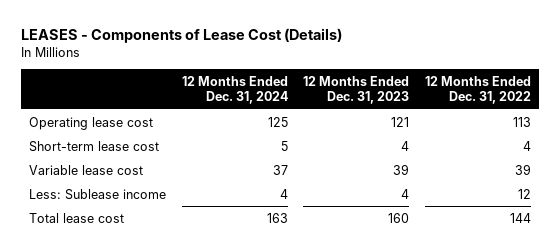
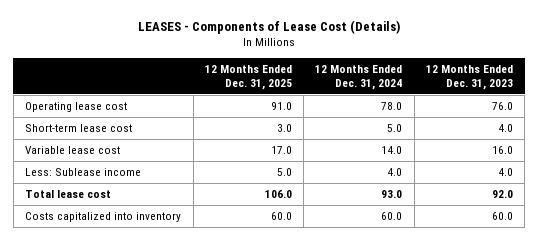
[425,75,532,105] 12 Months Ended Dec. 31, 2022 -> none
none -> [204,64,292,90] 12 Months Ended Dec. 31, 2025
[267,116,288,127] 125 -> [381,101,403,110] 78.0
[391,116,410,127] 121 -> [492,101,514,110] 76.0
[280,140,288,151] 5 -> [387,123,403,132] 5.0
[401,140,410,151] 4 -> [498,123,514,132] 4.0
[272,164,288,175] 37 -> [381,145,403,154] 14.0
[393,163,410,175] 39 -> [492,145,514,154] 16.0
[279,188,288,199] 4 -> [387,167,403,176] 4.0
[401,188,410,199] 4 -> [498,167,514,176] 4.0
[266,212,288,223] 163 -> [381,189,403,198] 93.0
[388,212,410,223] 160 -> [492,189,514,198] 92.0
none -> [25,211,182,222] Costs capitalized into inventory

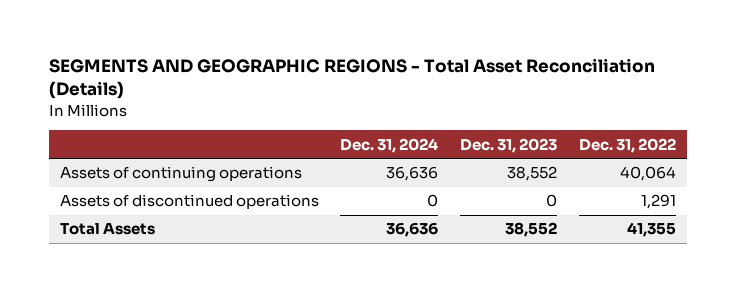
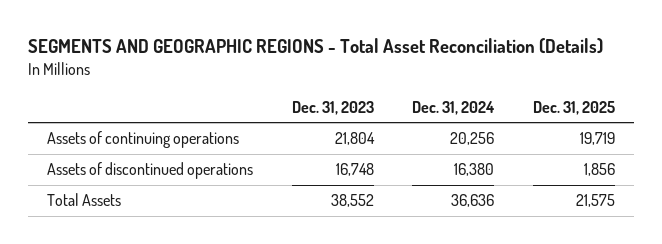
[578,137,676,153] Dec. 31, 2022 -> none
none -> [532,100,615,115] Dec. 31, 2025
[386,166,439,182] 36,636 -> [450,132,495,146] 20,256
[507,166,558,182] 38,552 -> [334,132,375,146] 21,804
[427,194,439,208] 0 -> [454,163,495,177] 16,380
[546,194,558,208] 0 -> [335,163,374,177] 16,748

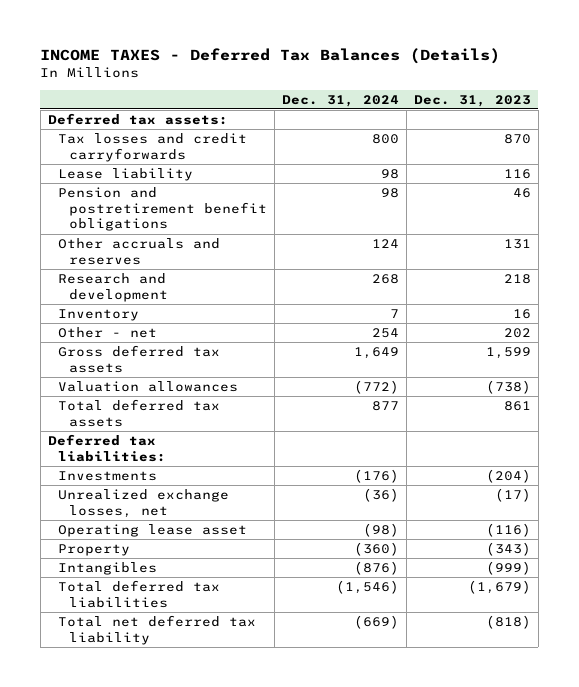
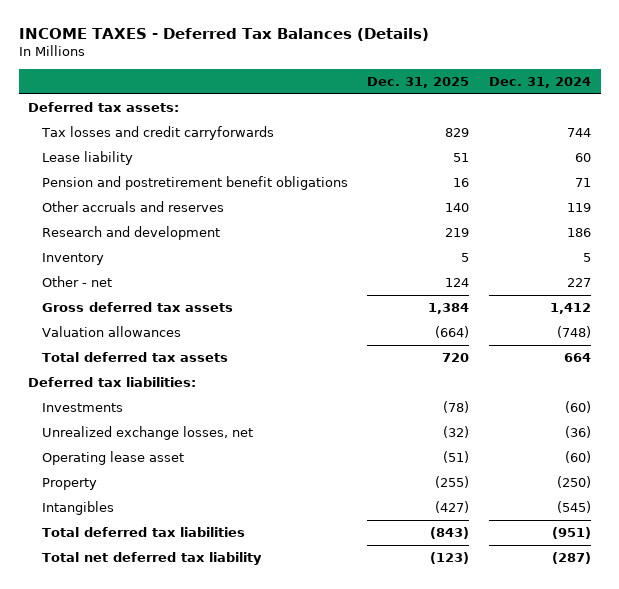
[413,94,531,107] Dec. 31, 2023 -> none
none -> [367,77,470,89] Dec. 31, 2025
[372,134,400,145] 800 -> [567,128,592,138] 744
[381,169,400,180] 98 -> [575,153,592,163] 60
[381,188,400,199] 98 -> [575,178,592,188] 71
[372,239,400,249] 124 -> [567,203,592,213] 119
[372,274,400,285] 268 -> [567,228,592,238] 186
[390,309,400,319] 7 -> [583,253,592,263] 5
[372,328,400,339] 254 -> [567,278,592,288] 227
[354,347,400,360] 1,649 -> [550,303,592,315] 1,412
[354,380,400,395] (772) -> [557,326,592,339] (748)
[372,401,400,412] 877 -> [564,353,592,363] 664
[354,469,400,484] (176) -> [565,401,592,414] (60)
[363,523,400,538] (98) -> [565,451,592,464] (60)
[354,542,400,557] (360) -> [557,476,592,489] (250)
[354,561,400,576] (876) -> [557,501,592,514] (545)
[336,580,400,595] (1,546) -> [552,527,592,540] (951)
[354,615,400,630] (669) -> [552,552,592,565] (287)

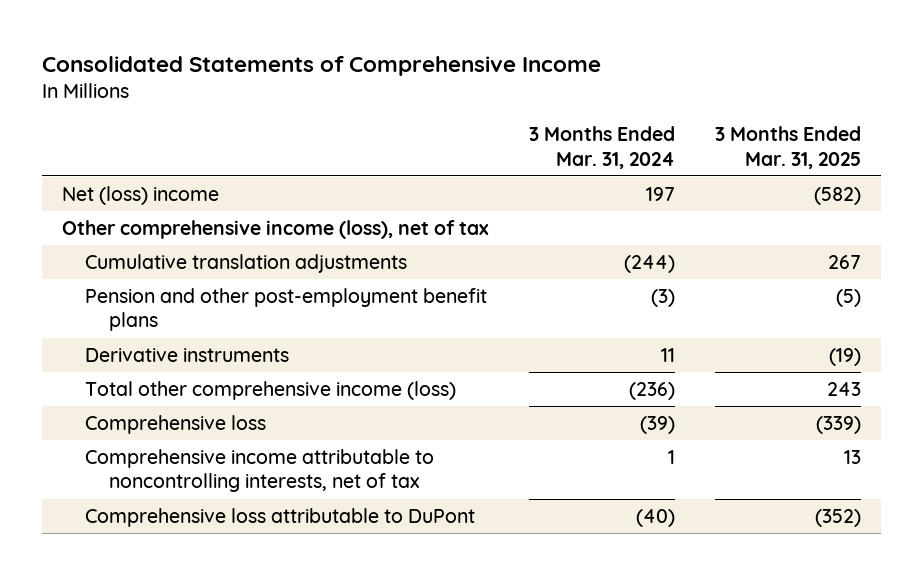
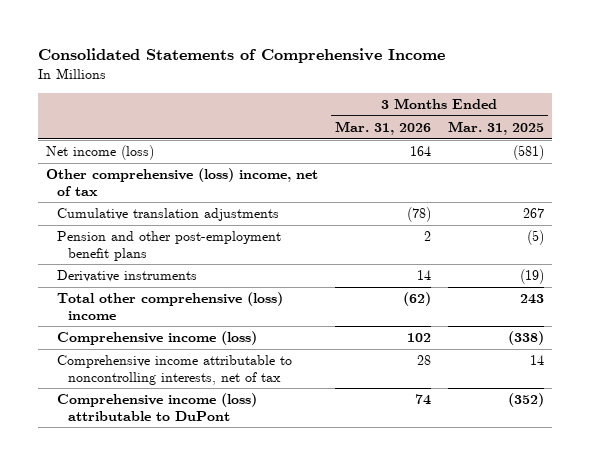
[528,126,675,169] 3 Months Ended Mar. 31, 2024 -> none
none -> [335,121,432,136] Mar. 31, 2026
[61,185,219,205] Net (loss) income -> [46,145,155,161] Net income (loss)
[813,186,861,205] (582) -> [512,145,544,161] (581)
[61,219,489,239] Other comprehensive income (loss), net of tax -> [46,168,319,196] Other comprehensive (loss) income, net of tax
[85,380,457,400] Total other comprehensive income (loss) -> [57,292,284,320] Total other comprehensive (loss) income
[85,414,267,434] Comprehensive loss -> [57,331,258,346] Comprehensive income (loss)
[815,415,861,434] (339) -> [507,331,544,346] (338)
[843,449,861,464] 13 -> [529,355,544,366] 14
[85,507,476,527] Comprehensive loss attributable to DuPont -> [57,393,258,421] Comprehensive income (loss) attributable to DuPont

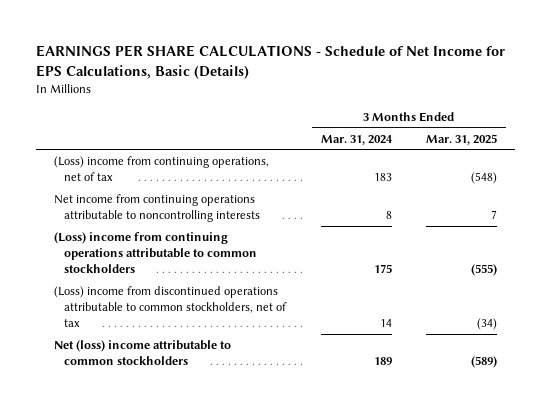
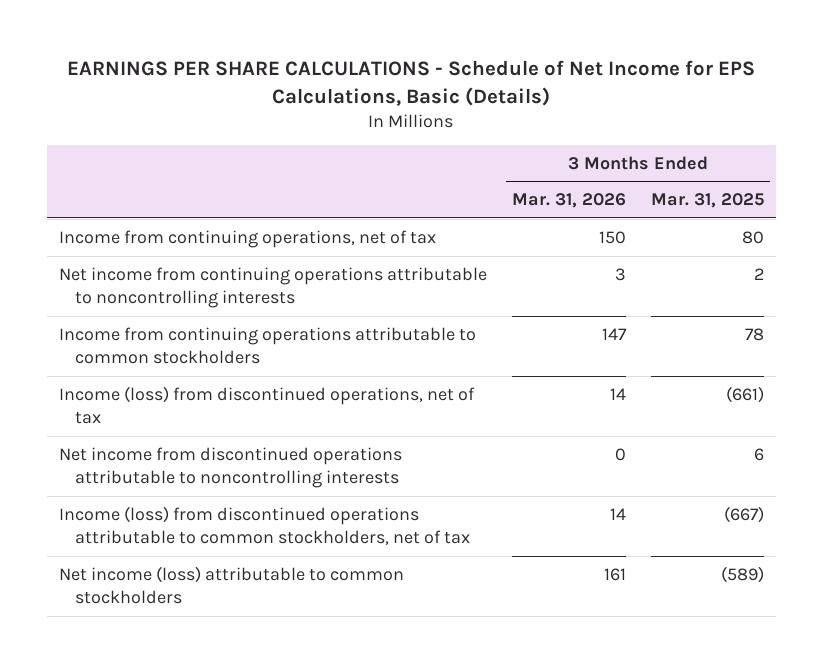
[320,134,393,145] Mar. 31, 2024 -> none
none -> [511,193,626,209] Mar. 31, 2026
[53,156,269,182] (Loss) income from continuing operations, net of tax -> [59,229,437,248] Income from continuing operations, net of tax
[471,172,498,185] (548) -> [741,230,764,244] 80
[491,210,498,220] 7 -> [753,267,764,280] 2
[53,232,257,273] (Loss) income from continuing operations attributable to common stockholders -> [59,326,477,364] Income from continuing operations attributable to common stockholders
[471,263,498,276] (555) -> [744,327,764,341] 78
none -> [59,385,476,424] Income (loss) from discontinued operations, net of tax
none -> [59,446,403,488] Net income from discontinued operations attributable to noncontrolling interests
[53,286,287,327] (Loss) income from discontinued operations attributable to common stockholders, net of tax -> [59,505,471,545] Income (loss) from discontinued operations attributable to common stockholders, net of tax
[477,317,498,330] (34) -> [723,505,764,523] (667)
[53,340,231,366] Net (loss) income attributable to common stockholders -> [59,565,405,604] Net income (loss) attributable to common stockholders

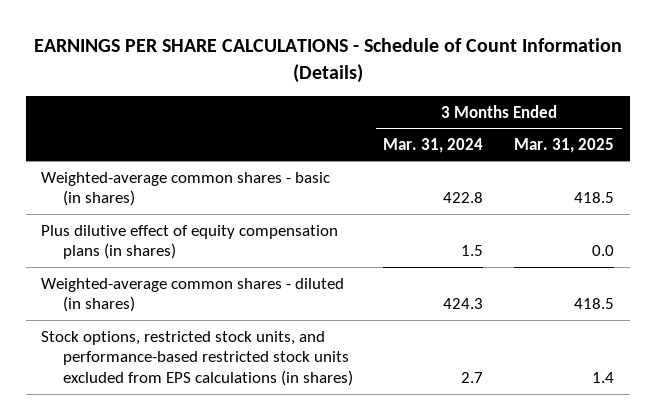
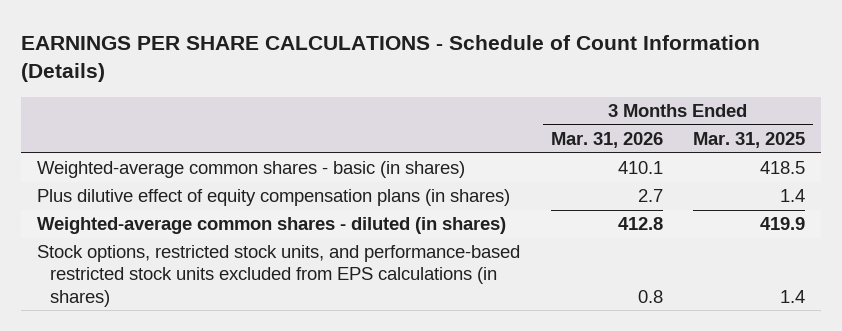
[383,137,484,153] Mar. 31, 2024 -> none
none -> [550,131,663,148] Mar. 31, 2026
[592,245,615,257] 0.0 -> [780,189,806,203] 1.4
[574,298,615,310] 418.5 -> [760,217,806,231] 419.9

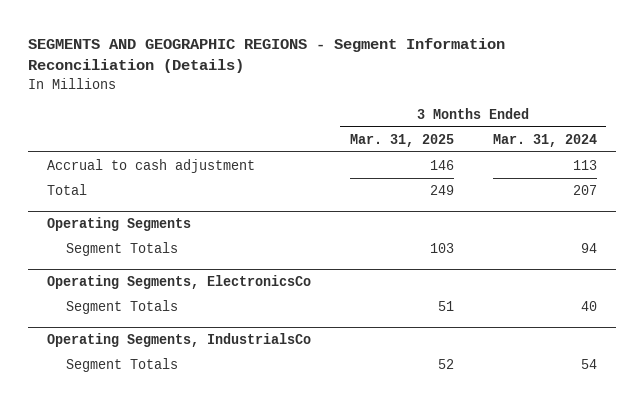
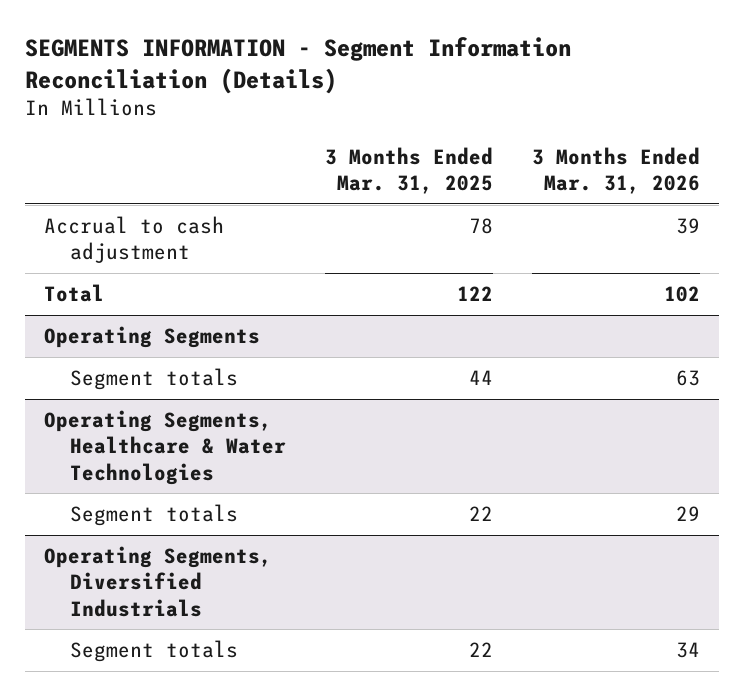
[27,37,505,74] SEGMENTS AND GEOGRAPHIC REGIONS - Segment Information Reconciliation (Details) -> [24,37,571,94] SEGMENTS INFORMATION - Segment Information Reconciliation (Details)
[492,133,597,147] Mar. 31, 2024 -> none
none -> [531,146,700,194] 3 Months Ended Mar. 31, 2026
[429,159,454,170] 146 -> [469,218,494,235] 78
[429,184,454,195] 249 -> [457,286,494,302] 122
[47,275,312,290] Operating Segments, ElectronicsCo -> none
[47,333,312,348] Operating Segments, IndustrialsCo -> none
[65,241,178,256] Segment Totals -> [70,368,239,391] Segment totals
[429,242,454,253] 103 -> [469,370,494,386] 44
none -> [43,410,287,485] Operating Segments, Healthcare & Water Technologies
[65,299,178,314] Segment Totals -> [70,504,239,527] Segment totals
[437,300,454,311] 51 -> [469,506,494,522] 22
none -> [43,546,272,617] Operating Segments, Diversified Industrials
[65,357,178,372] Segment Totals -> [70,640,239,663] Segment totals
[437,358,454,369] 52 -> [469,642,494,658] 22

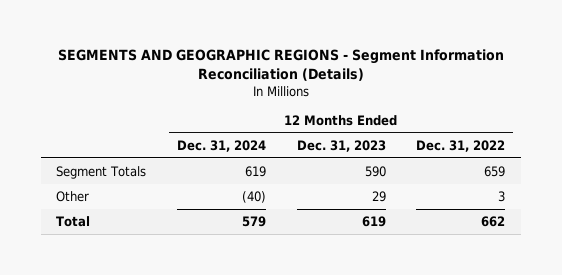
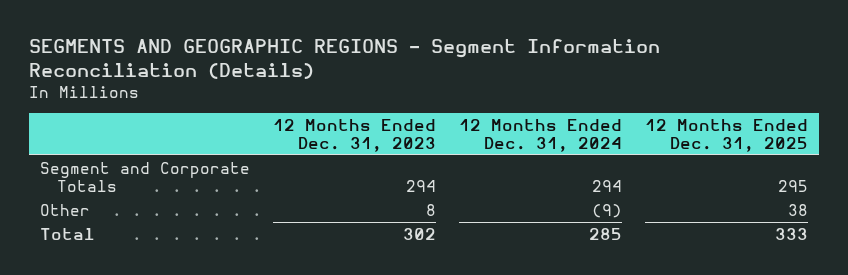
[416,139,506,152] Dec. 31, 2022 -> none
none -> [644,118,808,152] 12 Months Ended Dec. 31, 2025
[56,165,147,179] Segment Totals -> [40,161,251,192] Segment and Corporate Totals
[244,165,266,177] 619 -> [591,179,622,192] 294
[364,165,386,177] 590 -> [406,179,437,192] 294
[241,190,266,203] (40) -> [591,203,622,218] (9)
[371,190,386,202] 29 -> [426,203,437,216] 8
[241,215,266,227] 579 -> [588,227,622,240] 285
[361,215,386,227] 619 -> [403,227,437,240] 302

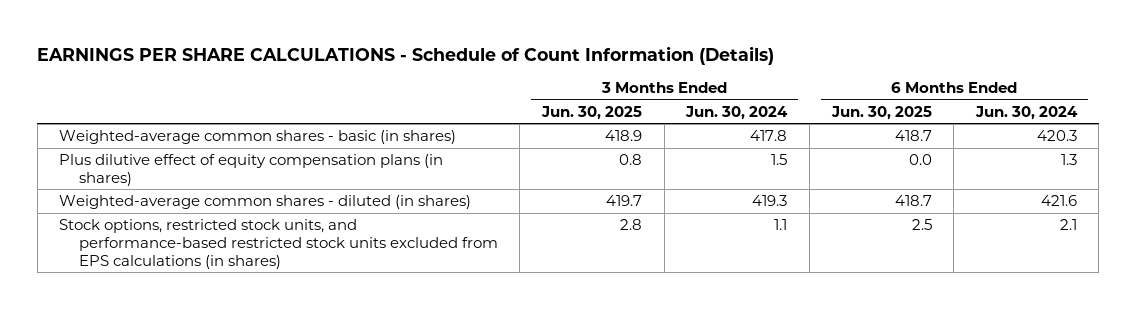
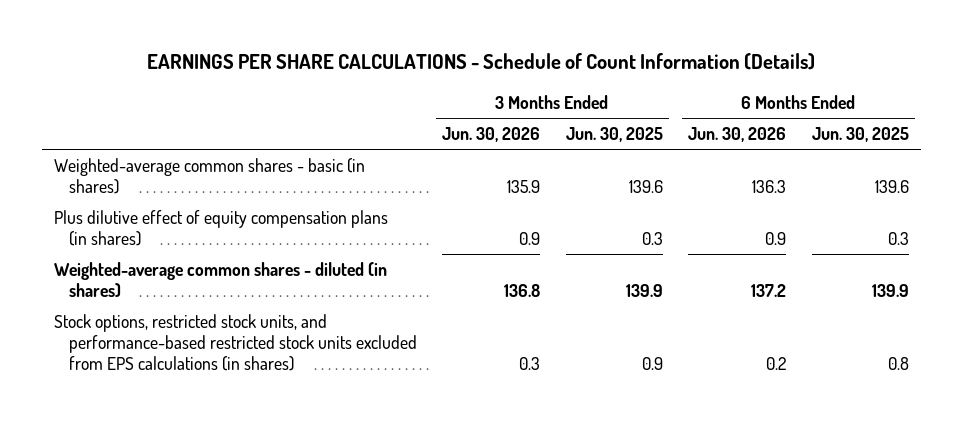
[685,105,789,120] Jun. 30, 2024 -> none
[974,105,1078,120] Jun. 30, 2024 -> none
none -> [442,127,541,143] Jun. 30, 2026
none -> [688,127,787,143] Jun. 30, 2026
[605,130,643,142] 418.9 -> [628,180,663,194] 139.6
[894,130,932,142] 418.7 -> [874,180,909,194] 139.6
[619,154,643,166] 0.8 -> [641,232,663,246] 0.3
[908,154,932,166] 0.0 -> [887,232,909,246] 0.3
[606,195,643,207] 419.7 -> [625,284,663,298] 139.9
[894,195,932,207] 418.7 -> [871,284,909,298] 139.9
[620,219,643,231] 2.8 -> [641,357,663,371] 0.9
[911,219,932,231] 2.5 -> [887,357,909,371] 0.8

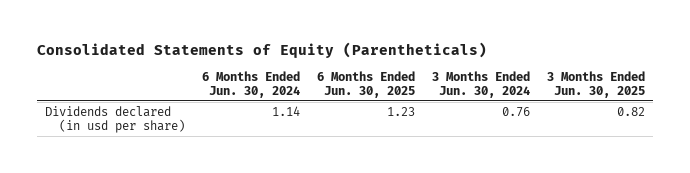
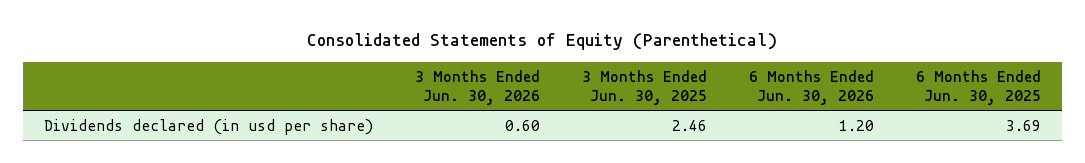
[36,42,487,59] Consolidated Statements of Equity (Parentheticals) -> [307,33,778,51] Consolidated Statements of Equity (Parenthetical)
[201,70,300,99] 6 Months Ended Jun. 30, 2024 -> none
[431,70,530,99] 3 Months Ended Jun. 30, 2024 -> none
none -> [414,69,540,105] 3 Months Ended Jun. 30, 2026
none -> [749,69,875,105] 6 Months Ended Jun. 30, 2026
[386,106,415,116] 1.23 -> [1006,120,1042,132] 3.69
[616,106,645,116] 0.82 -> [671,120,707,132] 2.46

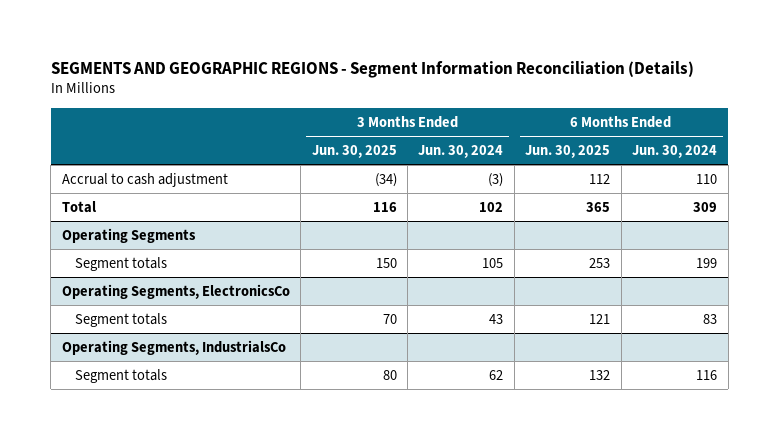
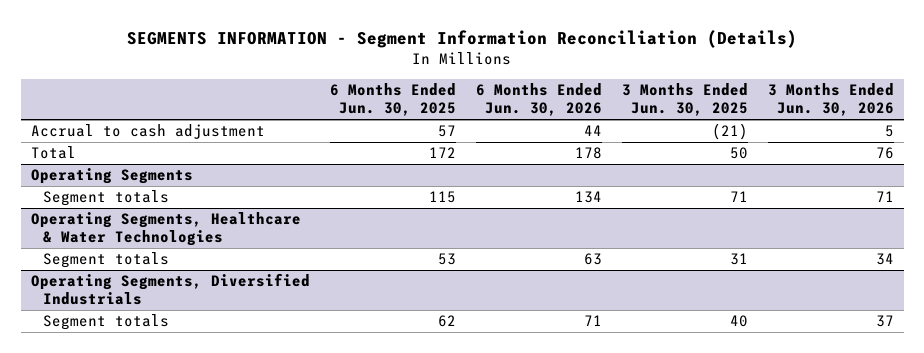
[50,60,694,78] SEGMENTS AND GEOGRAPHIC REGIONS - Segment Information Reconciliation (Details) -> [127,29,798,48] SEGMENTS INFORMATION - Segment Information Reconciliation (Details)
[418,145,504,159] Jun. 30, 2024 -> none
[632,145,718,159] Jun. 30, 2024 -> none
none -> [475,83,602,117] 6 Months Ended Jun. 30, 2026
none -> [767,83,894,117] 3 Months Ended Jun. 30, 2026
[374,172,397,187] (34) -> [711,123,748,141] (21)
[589,173,611,184] 112 -> [437,125,456,138] 57
[372,201,397,212] 116 -> [729,147,748,160] 50
[586,201,611,212] 365 -> [428,147,456,159] 172
[61,283,290,299] Operating Segments, ElectronicsCo -> none
[61,339,286,355] Operating Segments, IndustrialsCo -> none
[375,257,397,268] 150 -> [729,191,748,203] 71
[589,257,611,268] 253 -> [428,191,456,204] 115
none -> [30,212,301,247] Operating Segments, Healthcare & Water Technologies
[382,313,397,324] 70 -> [729,253,748,266] 31
[589,313,611,324] 121 -> [437,253,456,266] 53
none -> [30,273,310,306] Operating Segments, Diversified Industrials
[382,369,397,380] 80 -> [729,315,748,328] 40
[589,369,611,380] 132 -> [437,315,456,328] 62

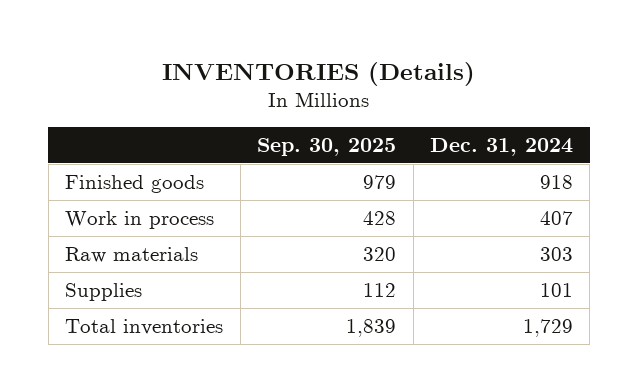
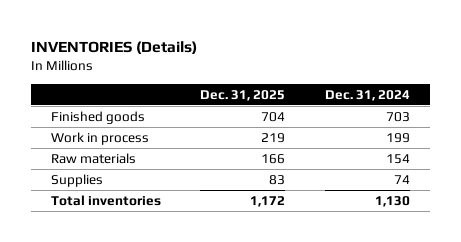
[257,138,397,157] Sep. 30, 2025 -> none
none -> [200,89,286,101] Dec. 31, 2025
[539,174,573,189] 918 -> [385,112,410,123] 703
[539,210,573,225] 407 -> [385,133,410,144] 199
[539,246,573,261] 303 -> [385,154,410,165] 154
[539,282,573,297] 101 -> [393,175,410,185] 74
[522,318,573,337] 1,729 -> [374,196,410,208] 1,130

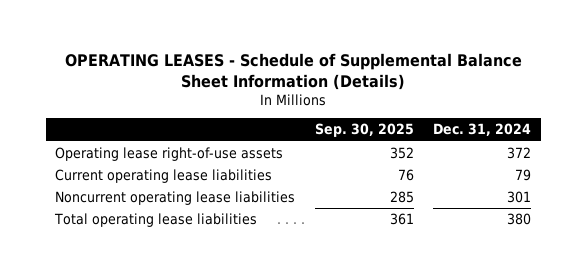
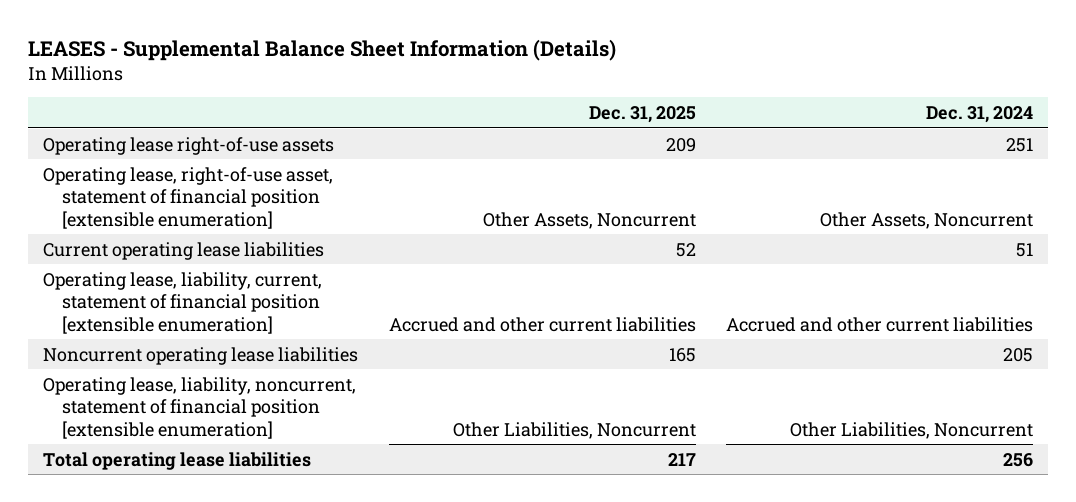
[65,53,523,91] OPERATING LEASES - Schedule of Supplemental Balance Sheet Information (Details) -> [28,38,617,61] LEASES - Supplemental Balance Sheet Information (Details)
[314,123,414,138] Sep. 30, 2025 -> none
none -> [588,106,696,124] Dec. 31, 2025
[507,147,532,160] 372 -> [1005,137,1033,152] 251
none -> [43,166,334,229] Operating lease, right-of-use asset, statement of financial position [extensible enumeration]
[515,169,532,182] 79 -> [1015,242,1033,257] 51
none -> [43,271,323,334] Operating lease, liability, current, statement of financial position [extensible enumeration]
[507,191,532,204] 301 -> [1002,347,1033,362] 205
none -> [43,376,357,439] Operating lease, liability, noncurrent, statement of financial position [extensible enumeration]
[507,213,532,226] 380 -> [1002,452,1033,467] 256

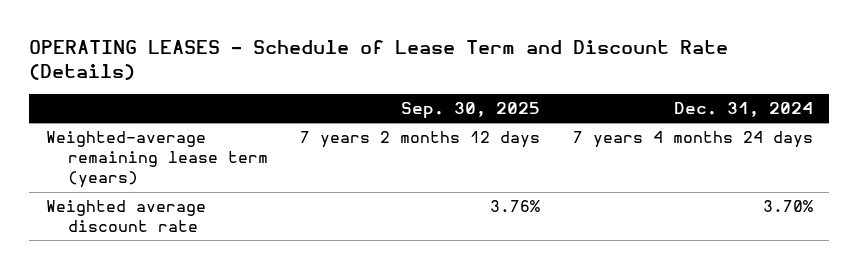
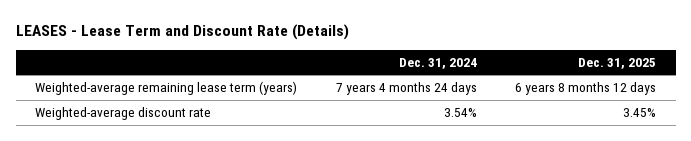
[29,39,729,81] OPERATING LEASES - Schedule of Lease Term and Discount Rate (Details) -> [15,24,349,41] LEASES - Lease Term and Discount Rate (Details)
[401,102,541,120] Sep. 30, 2025 -> none
none -> [578,57,657,69] Dec. 31, 2025
[45,200,206,233] Weighted average discount rate -> [34,107,211,121] Weighted-average discount rate
[762,200,813,213] 3.70% -> [443,108,477,118] 3.54%

